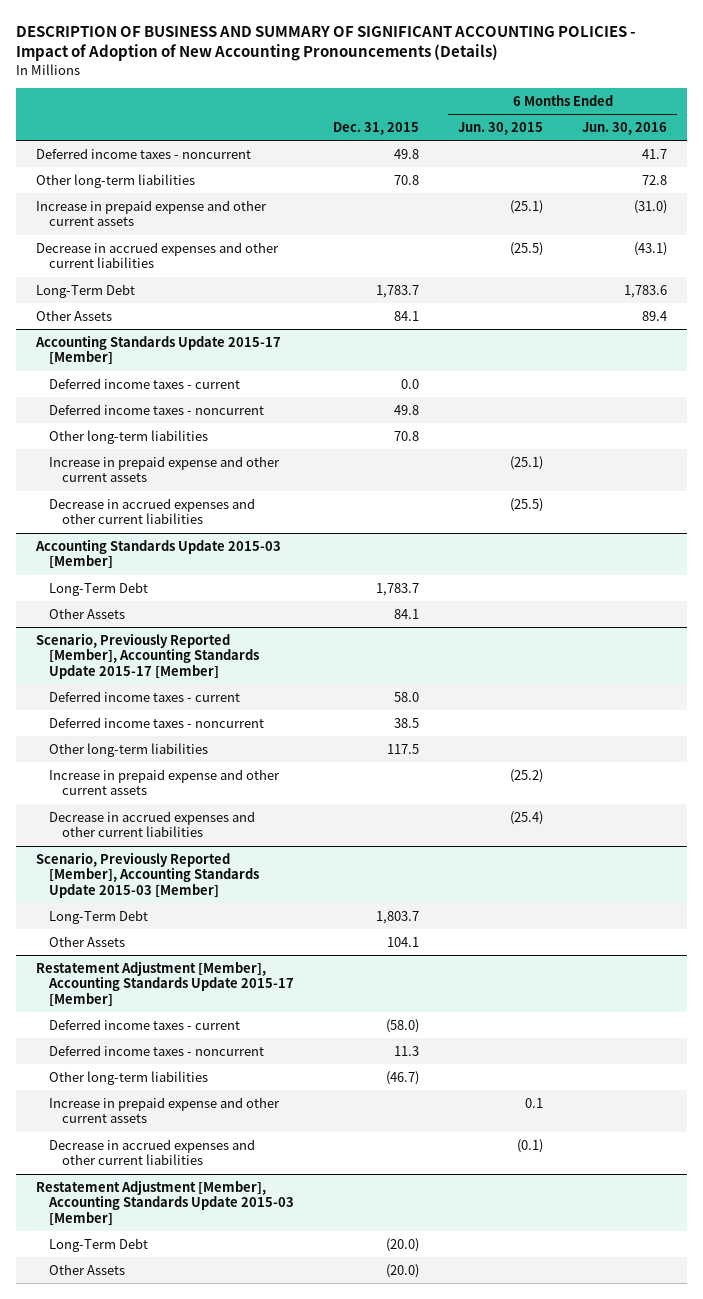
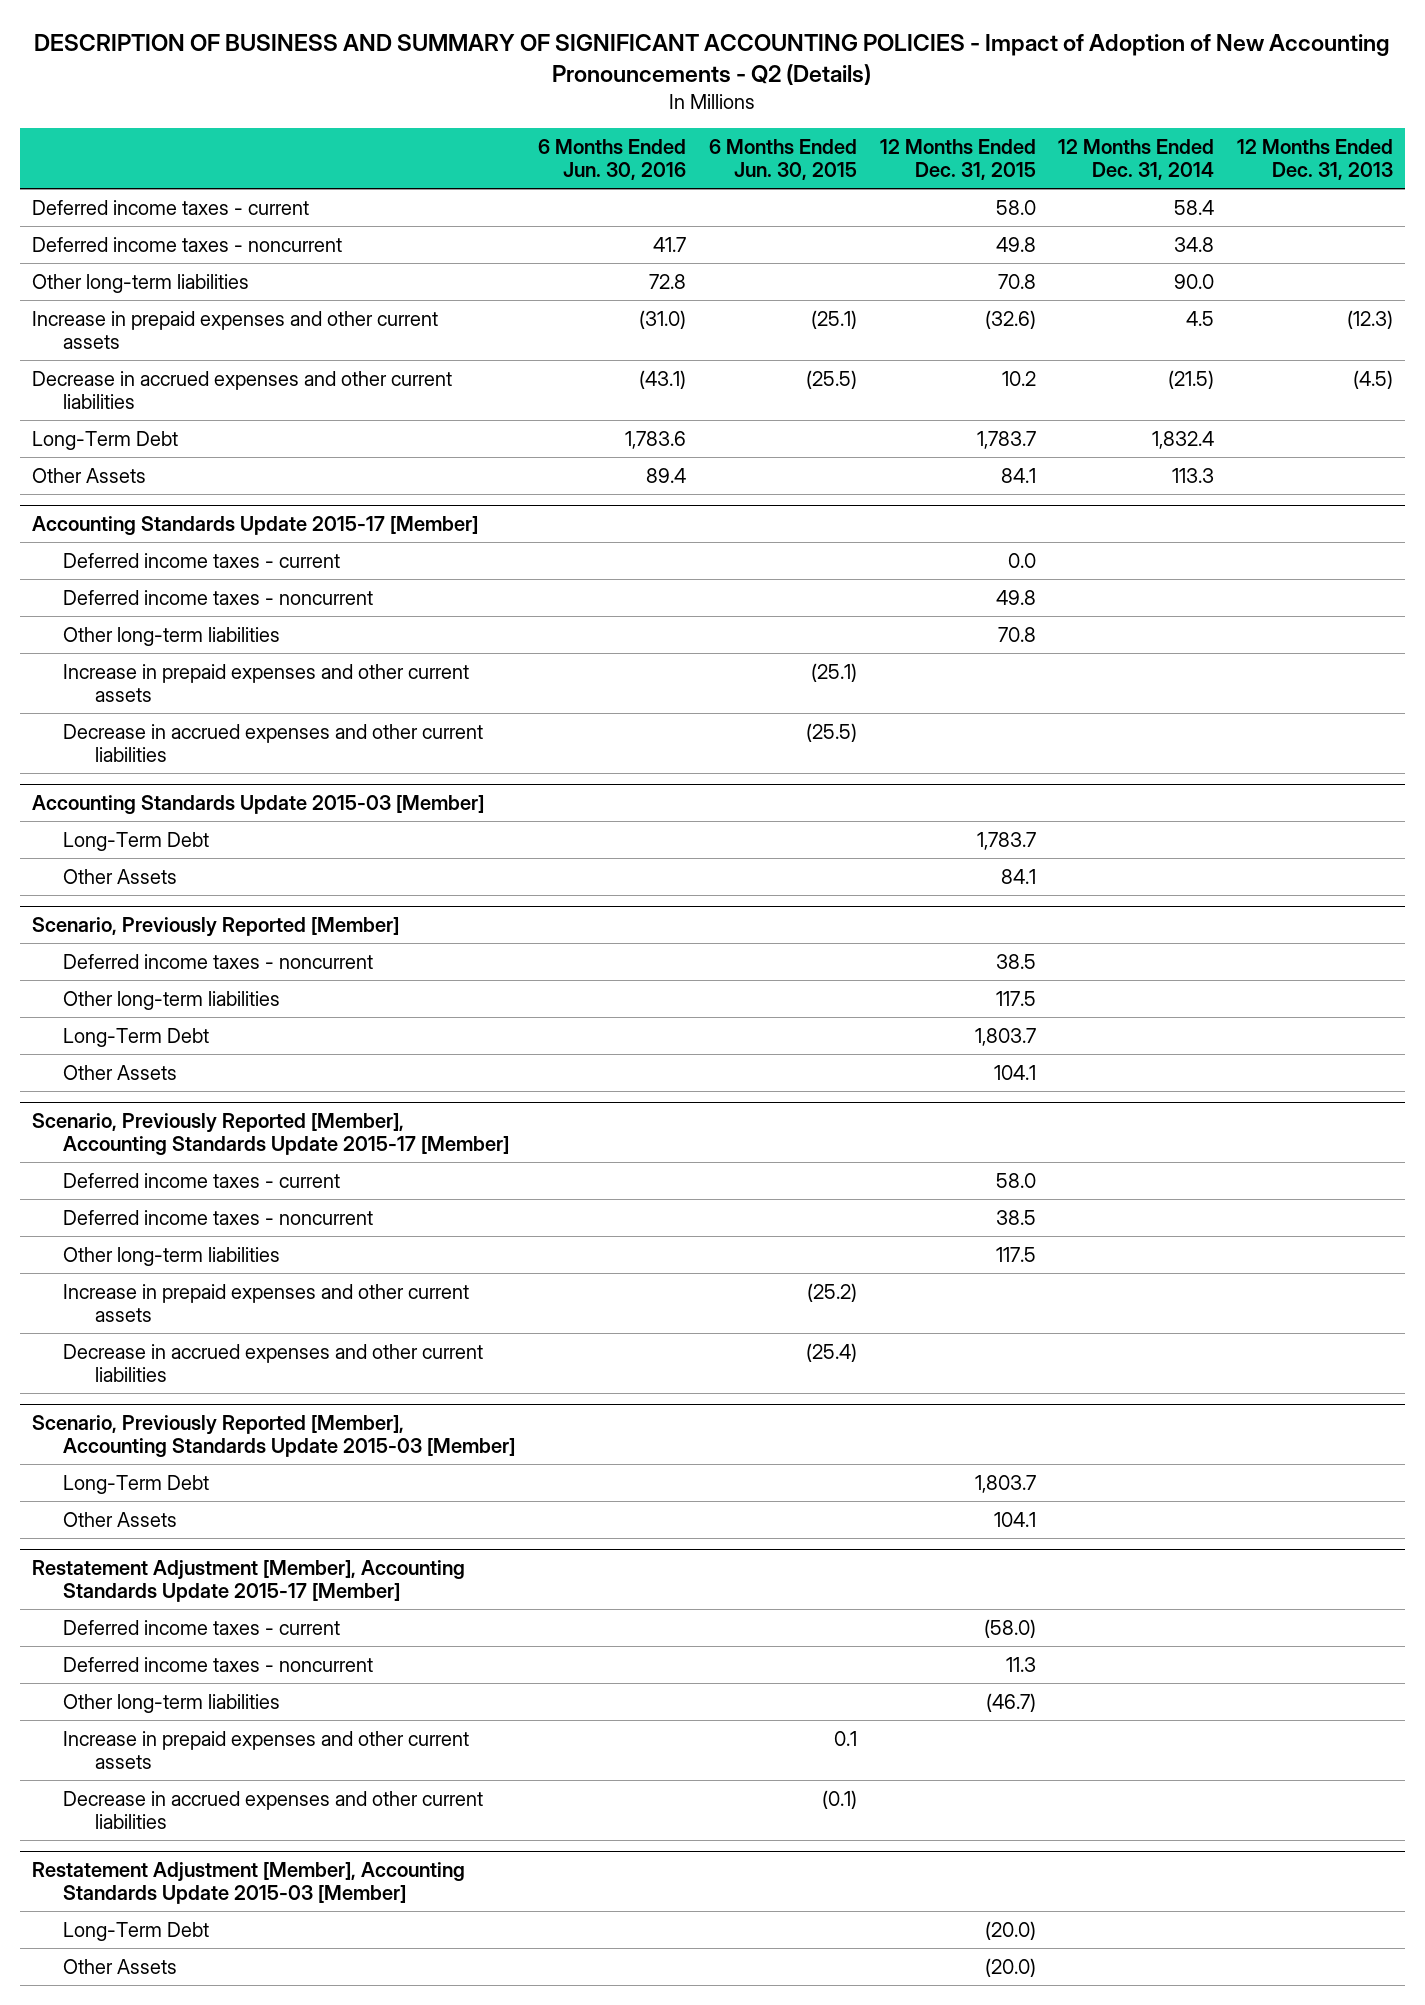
[16,25,637,62] DESCRIPTION OF BUSINESS AND SUMMARY OF SIGNIFICANT ACCOUNTING POLICIES - Impact of Adoption of New Accounting Pronouncements (Details) -> [34,34,1391,85] DESCRIPTION OF BUSINESS AND SUMMARY OF SIGNIFICANT ACCOUNTING POLICIES - Impact of Adoption of New Accounting Pronouncements - Q2 (Details)
[332,121,419,135] Dec. 31, 2015 -> none
none -> [879,139,1036,180] 12 Months Ended Dec. 31, 2015
none -> [1058,139,1215,180] 12 Months Ended Dec. 31, 2014
none -> [1237,139,1394,180] 12 Months Ended Dec. 31, 2013
none -> [31,199,309,215] Deferred income taxes - current
[35,199,267,227] Increase in prepaid expense and other current assets -> [31,310,438,349] Increase in prepaid expenses and other current assets
[48,455,280,483] Increase in prepaid expense and other current assets -> [63,663,470,702] Increase in prepaid expenses and other current assets
none -> [31,917,399,938] Scenario, Previously Reported [Member]
none -> [63,953,374,969] Deferred income taxes - noncurrent
none -> [63,990,281,1010] Other long-term liabilities
none -> [63,1027,210,1047] Long-Term Debt
none -> [63,1064,178,1080] Other Assets
[48,768,280,796] Increase in prepaid expense and other current assets -> [63,1283,470,1322] Increase in prepaid expenses and other current assets
[48,1096,280,1124] Increase in prepaid expense and other current assets -> [63,1730,470,1769] Increase in prepaid expenses and other current assets

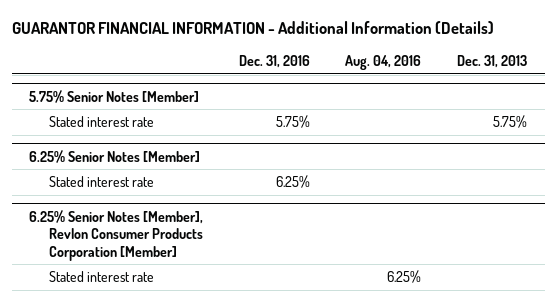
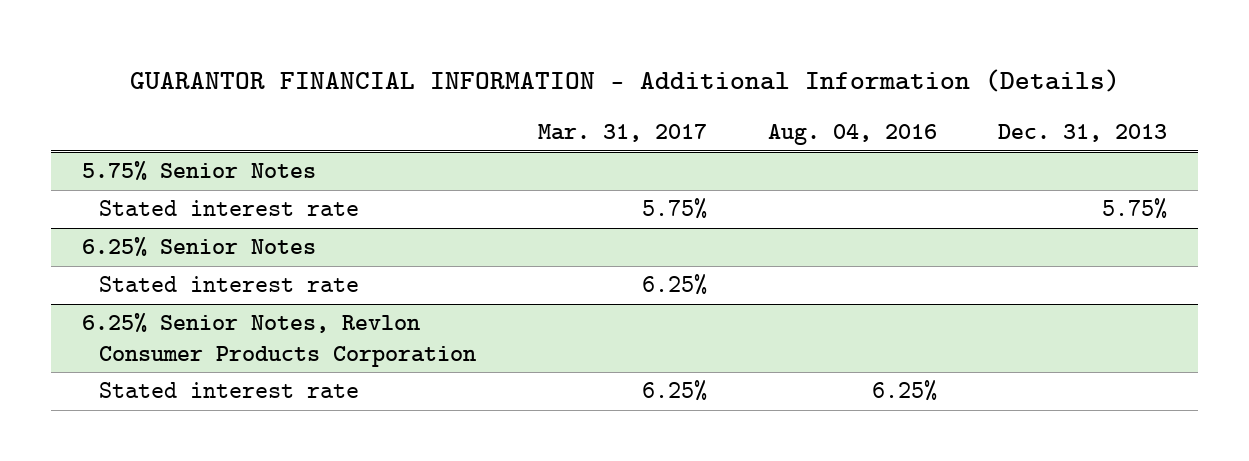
[238,54,310,68] Dec. 31, 2016 -> none
none -> [537,124,707,143] Mar. 31, 2017
[29,89,200,103] 5.75% Senior Notes [Member] -> [81,161,316,181] 5.75% Senior Notes
[29,149,201,163] 6.25% Senior Notes [Member] -> [81,237,316,257] 6.25% Senior Notes
[29,209,204,261] 6.25% Senior Notes [Member], Revlon Consumer Products Corporation [Member] -> [81,313,477,367] 6.25% Senior Notes, Revlon Consumer Products Corporation

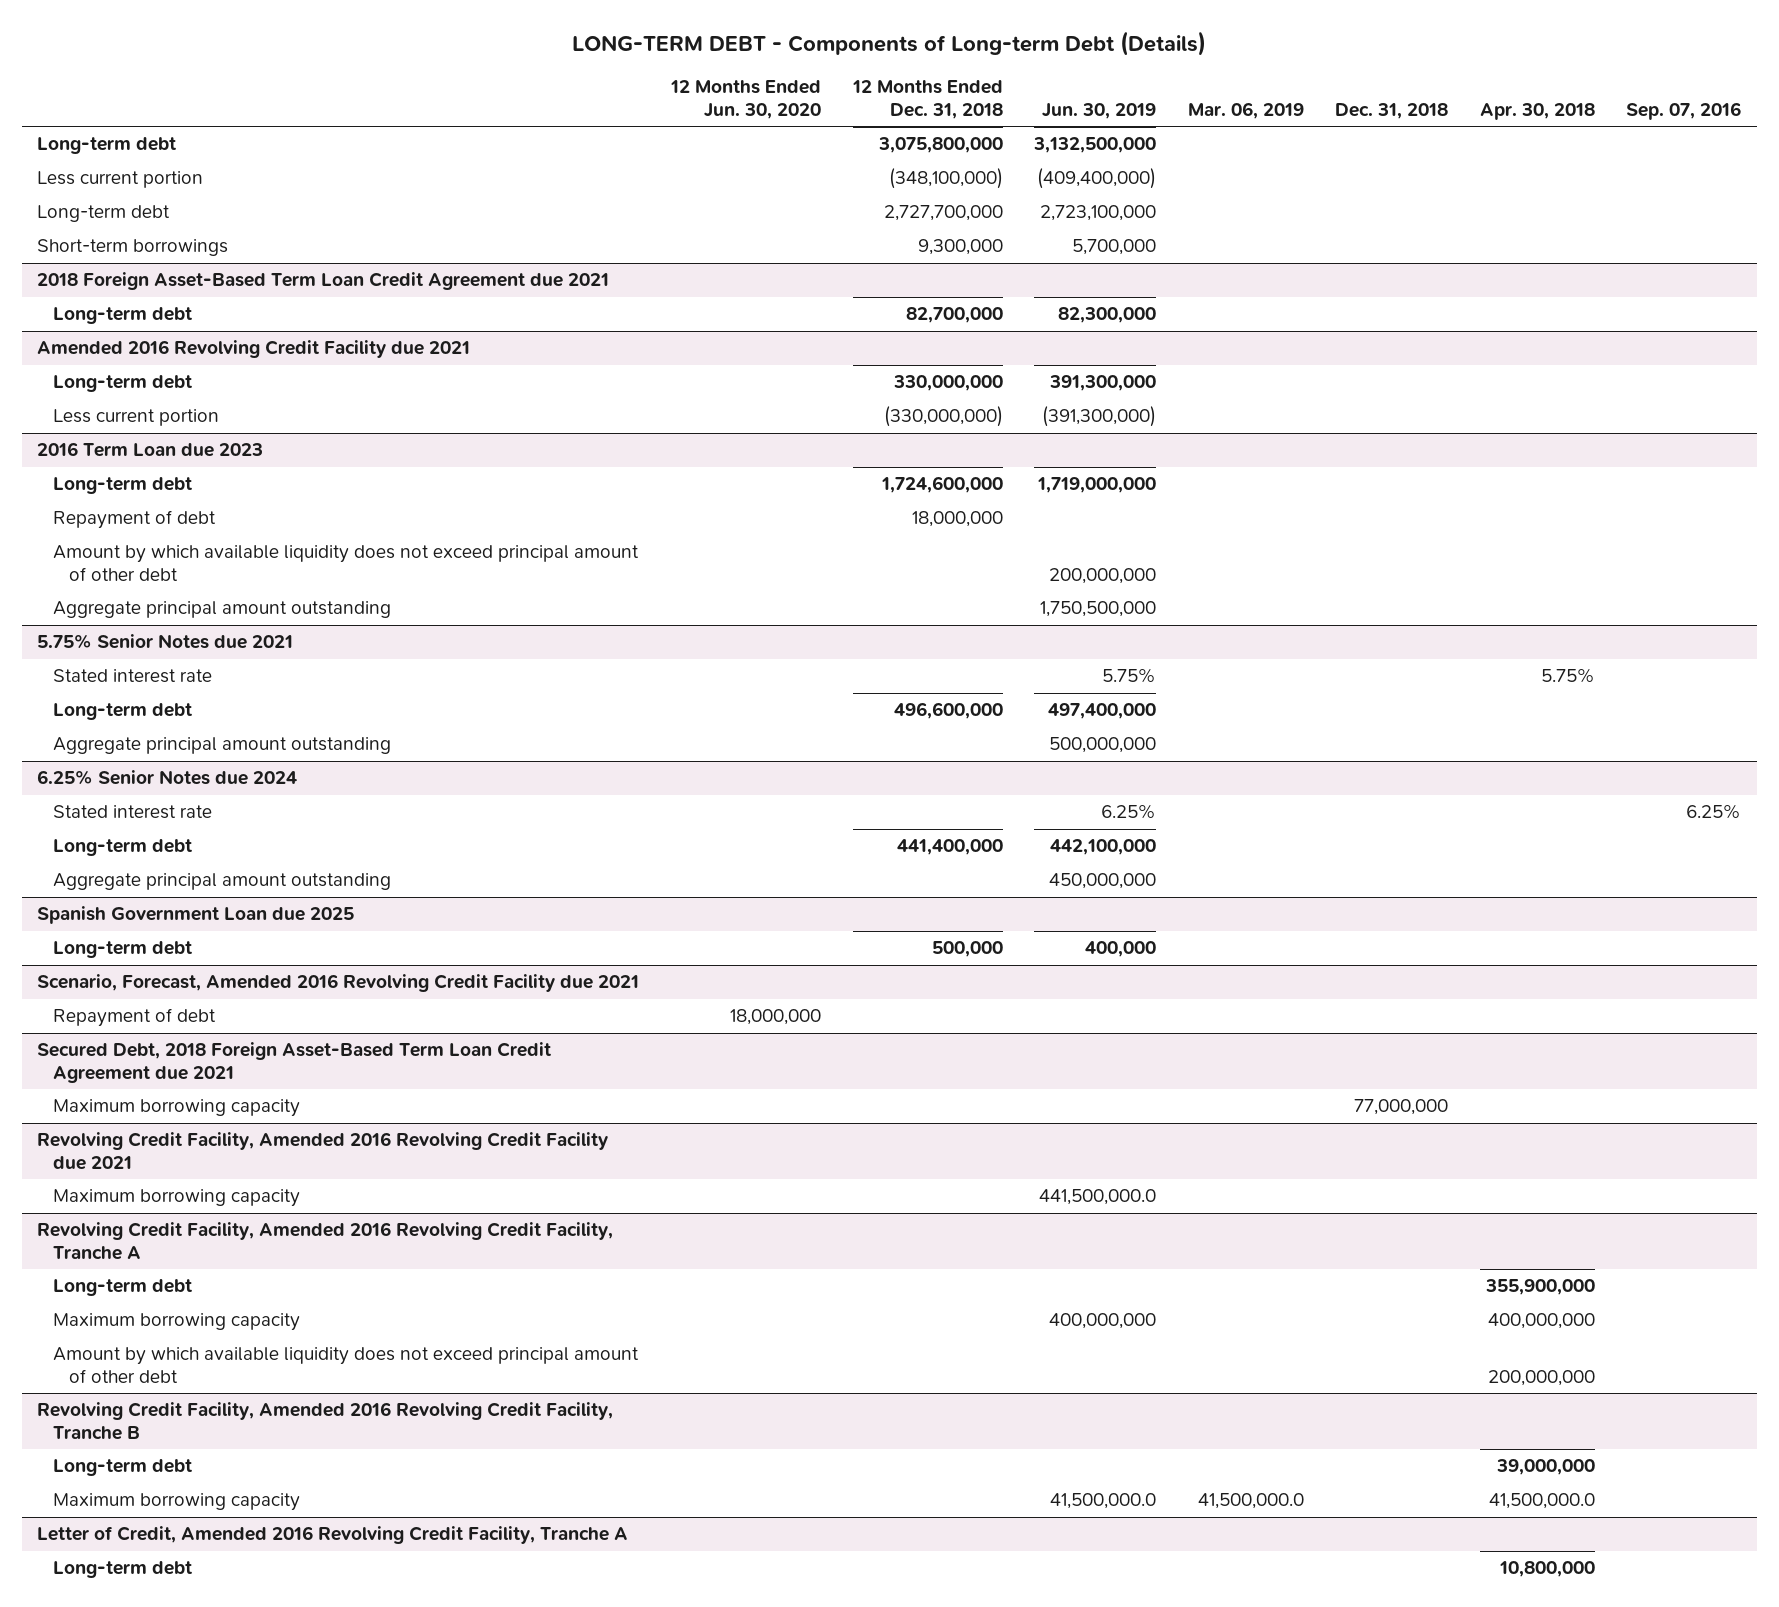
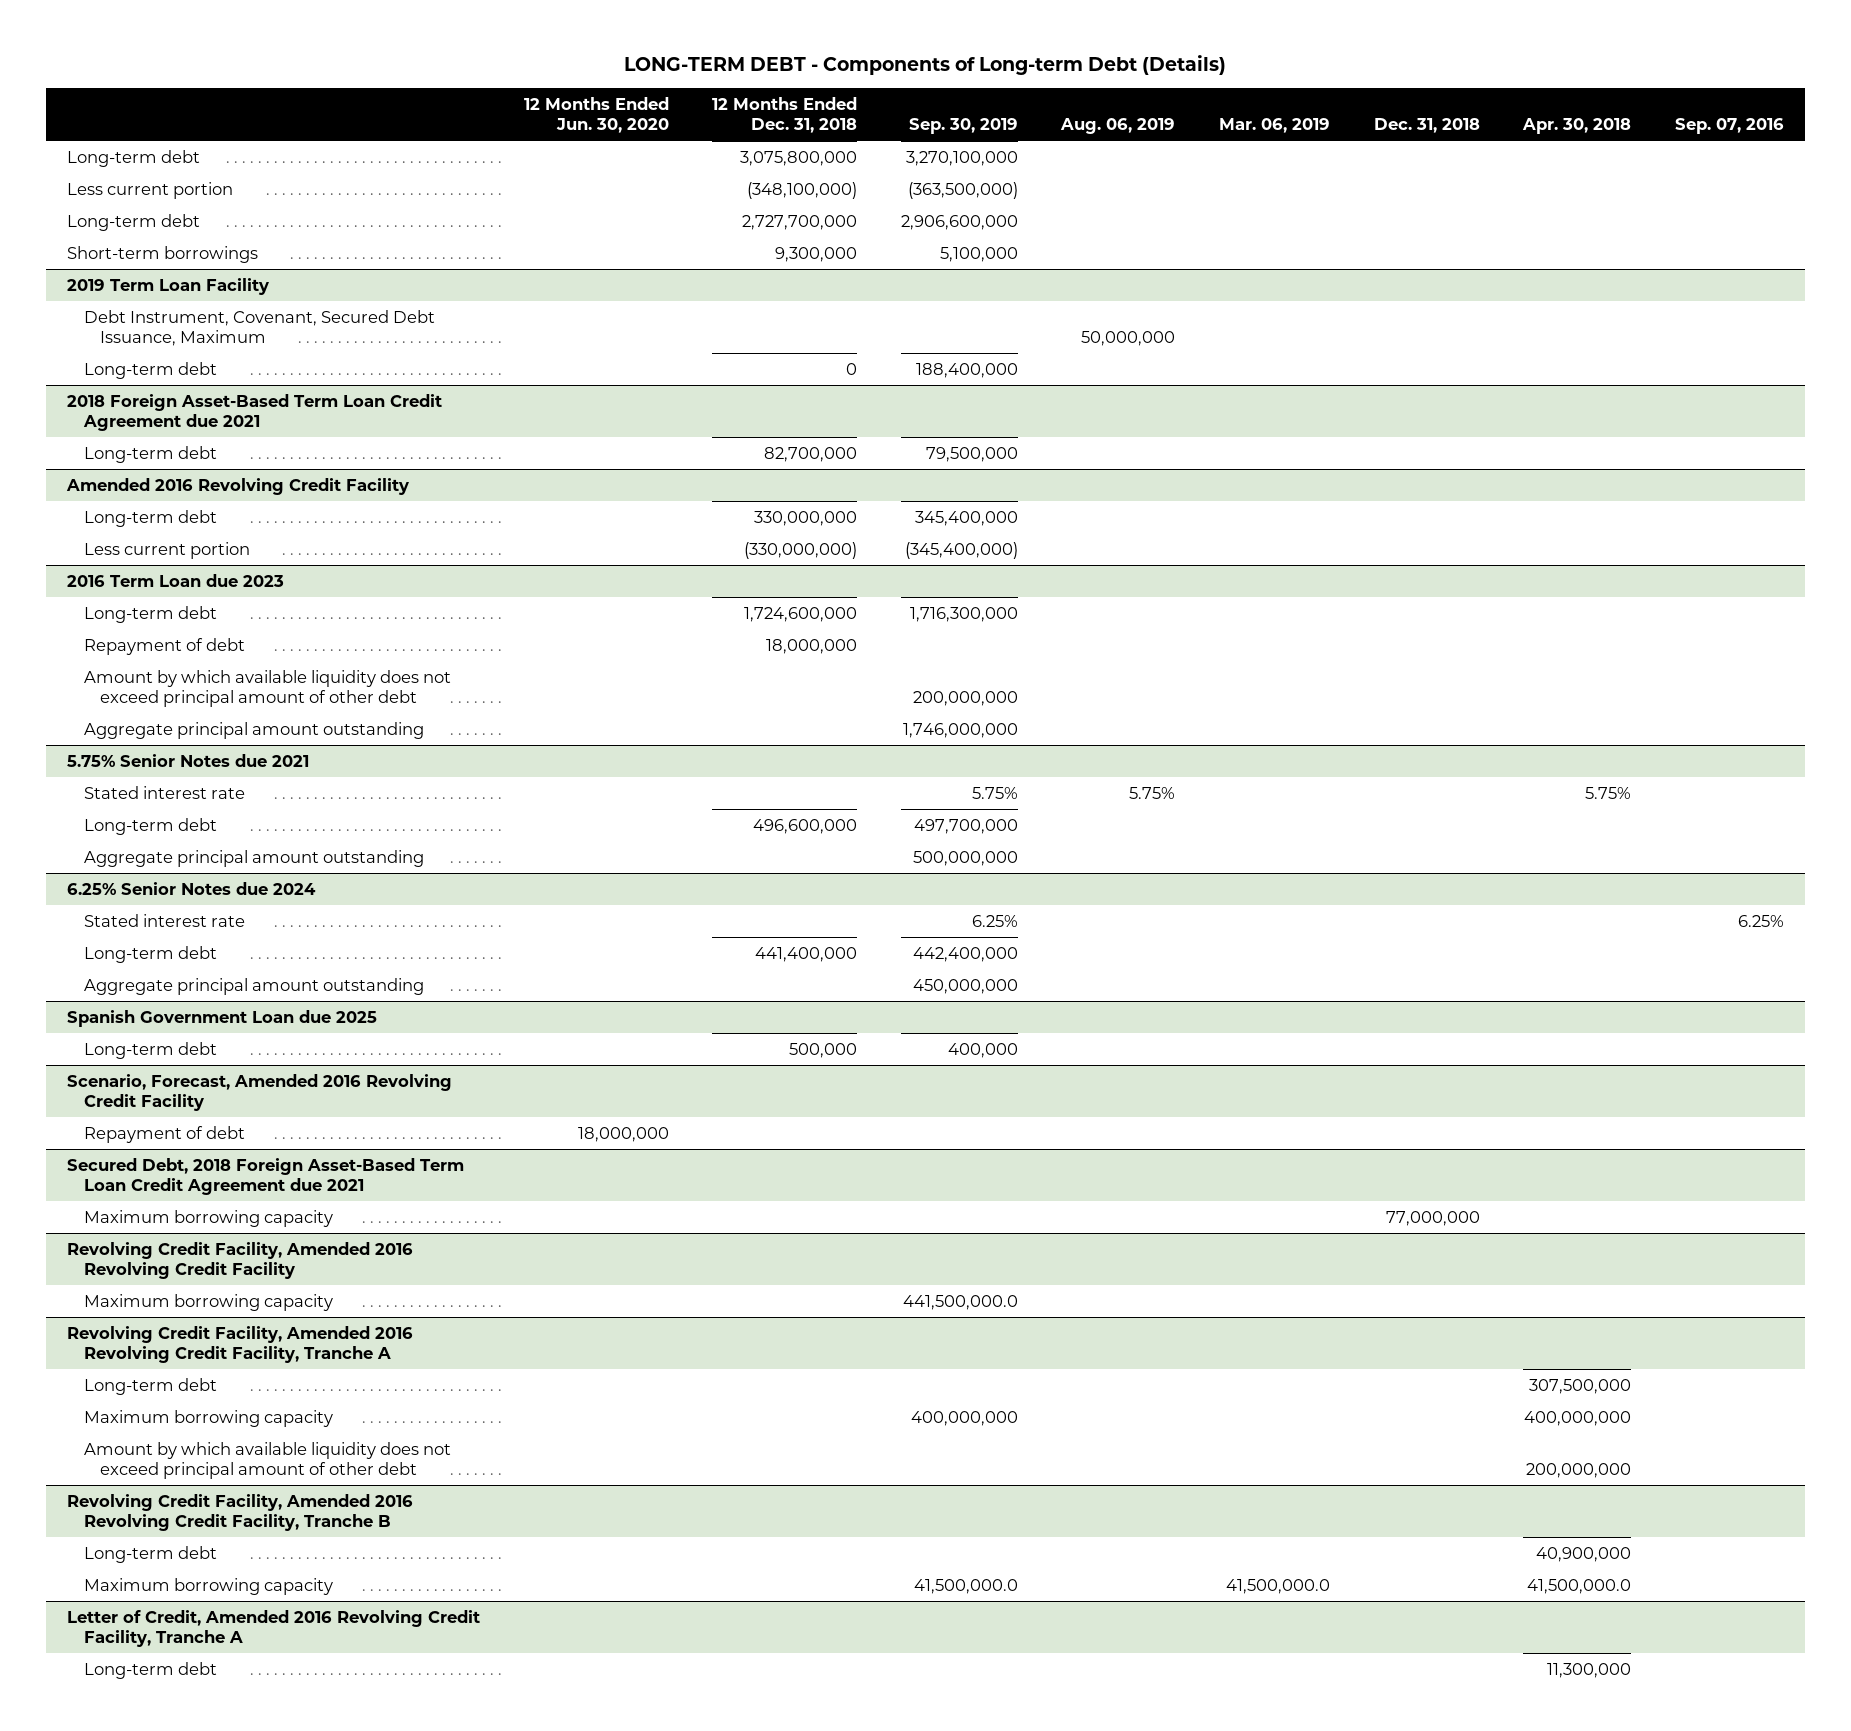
[1042,103,1157,120] Jun. 30, 2019 -> none
none -> [908,117,1018,134] Sep. 30, 2019
none -> [1060,117,1176,134] Aug. 06, 2019
none -> [67,278,270,296] 2019 Term Loan Facility
none -> [83,310,435,346] Debt Instrument, Covenant, Secured Debt Issuance, Maximum
none -> [83,362,217,380] Long-term debt
[37,340,471,359] Amended 2016 Revolving Credit Facility due 2021 -> [66,478,410,496] Amended 2016 Revolving Credit Facility
[37,974,640,993] Scenario, Forecast, Amended 2016 Revolving Credit Facility due 2021 -> [67,1074,453,1111] Scenario, Forecast, Amended 2016 Revolving Credit Facility
[37,1132,609,1170] Revolving Credit Facility, Amended 2016 Revolving Credit Facility due 2021 -> [67,1242,414,1279] Revolving Credit Facility, Amended 2016 Revolving Credit Facility
[1484,1279,1595,1296] 355,900,000 -> [1529,1379,1632,1395] 307,500,000
[1495,1459,1595,1476] 39,000,000 -> [1536,1547,1632,1563] 40,900,000
[1498,1561,1595,1578] 10,800,000 -> [1547,1663,1632,1679] 11,300,000

